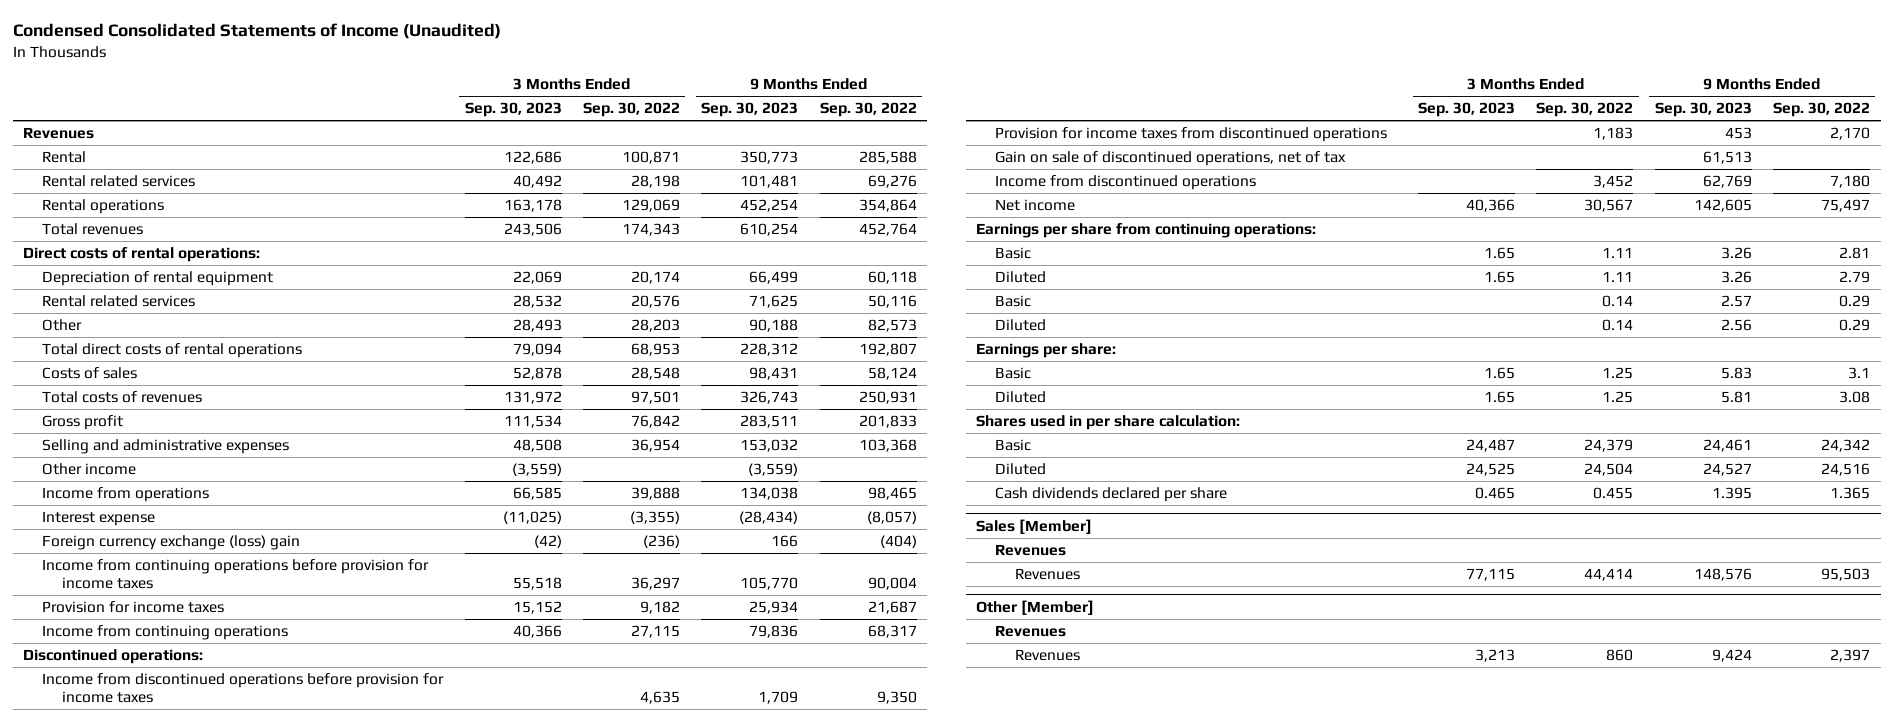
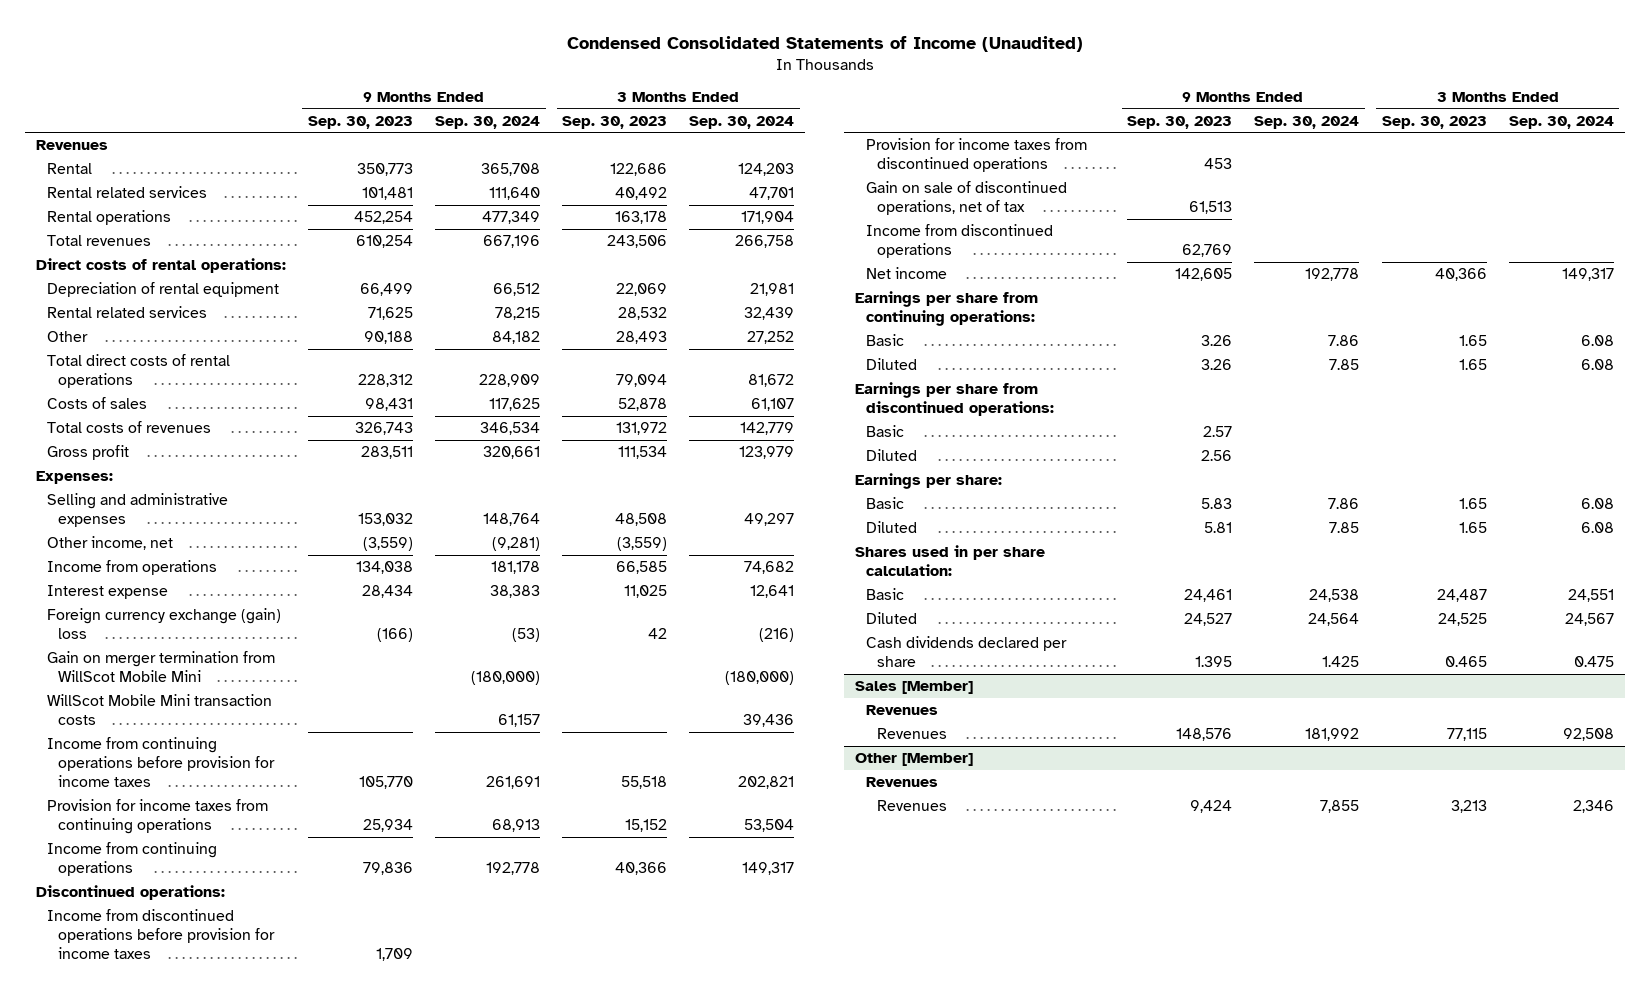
[583,102,681,118] Sep. 30, 2022 -> none
[819,102,917,118] Sep. 30, 2022 -> none
none -> [434,115,540,129] Sep. 30, 2024
none -> [689,115,795,129] Sep. 30, 2024
none -> [35,471,113,485] Expenses:
[42,463,137,476] Other income -> [46,536,173,551] Other income, net
[502,511,562,525] (11,025) -> [624,585,668,599] 11,025
[739,511,799,525] (28,434) -> [361,585,413,599] 28,434
[42,535,301,551] Foreign currency exchange (loss) gain -> [46,608,281,640] Foreign currency exchange (gain) loss
[533,535,562,549] (42) -> [648,628,668,640] 42
[771,535,799,548] 166 -> [376,628,413,643] (166)
none -> [46,651,275,683] Gain on merger termination from WillScot Mobile Mini
none -> [46,694,272,726] WillScot Mobile Mini transaction costs
[42,601,225,614] Provision for income taxes -> [46,799,268,835] Provision for income taxes from continuing operations
none -> [855,382,1055,417] Earnings per share from discontinued operations:

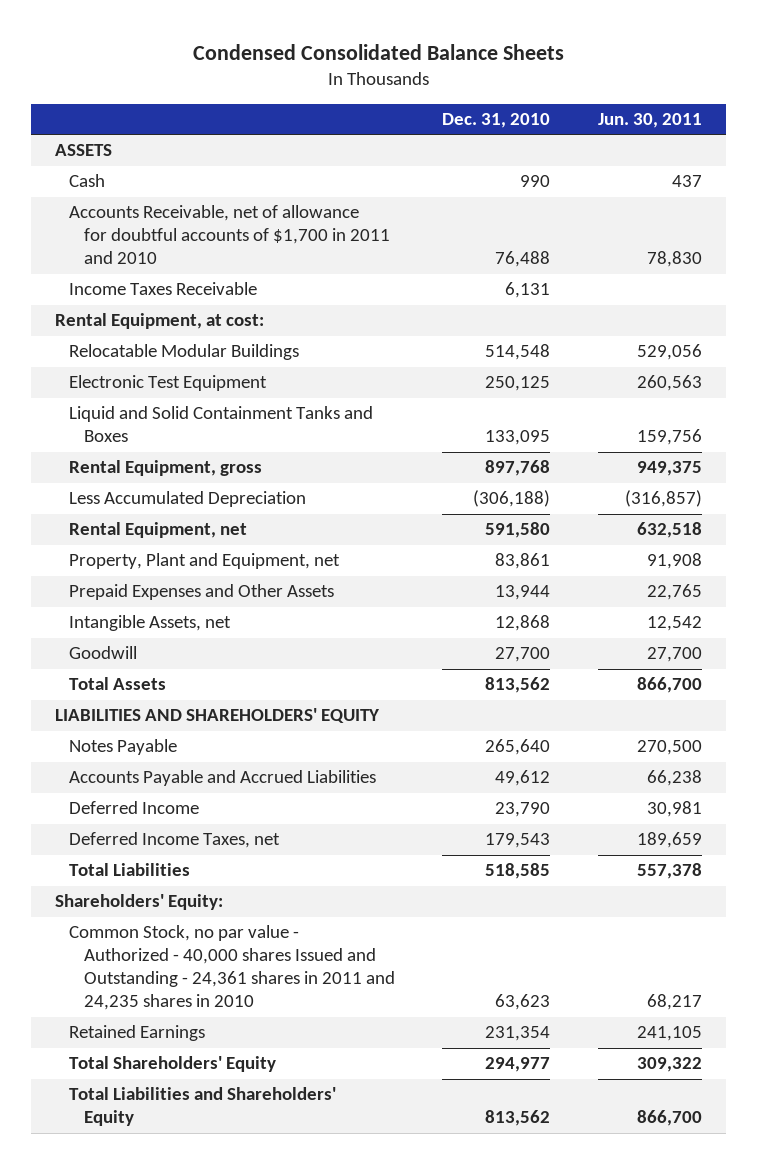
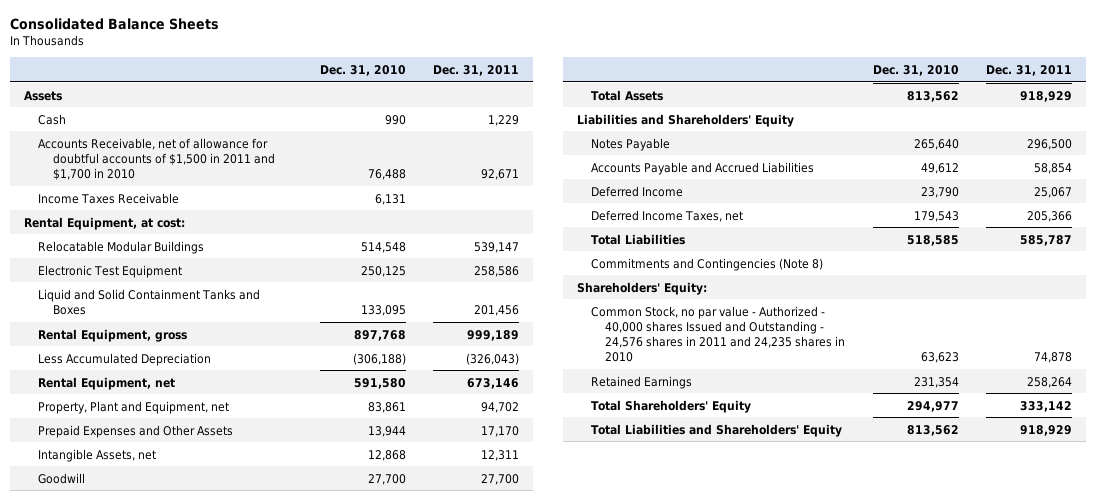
[192,44,564,61] Condensed Consolidated Balance Sheets -> [10,17,220,30] Consolidated Balance Sheets
[598,113,703,129] Jun. 30, 2011 -> none
none -> [433,64,520,76] Dec. 31, 2011
[55,144,113,157] ASSETS -> [23,90,62,101] Assets
[69,205,390,265] Accounts Receivable, net of allowance for doubtful accounts of $1,700 in 2011 and 2010 -> [38,137,275,180] Accounts Receivable, net of allowance for doubtful accounts of $1,500 in 2011 and $1,700 in 2010
[55,708,381,724] LIABILITIES AND SHAREHOLDERS' EQUITY -> [576,113,794,127] Liabilities and Shareholders' Equity
none -> [591,257,824,271] Commitments and Contingencies (Note 8)
[69,925,395,1011] Common Stock, no par value - Authorized - 40,000 shares Issued and Outstanding - 24,361 shares in 2011 and 24,235 shares in 2010 -> [591,305,846,363] Common Stock, no par value - Authorized - 40,000 shares Issued and Outstanding - 24,576 shares in 2011 and 24,235 shares in 2010

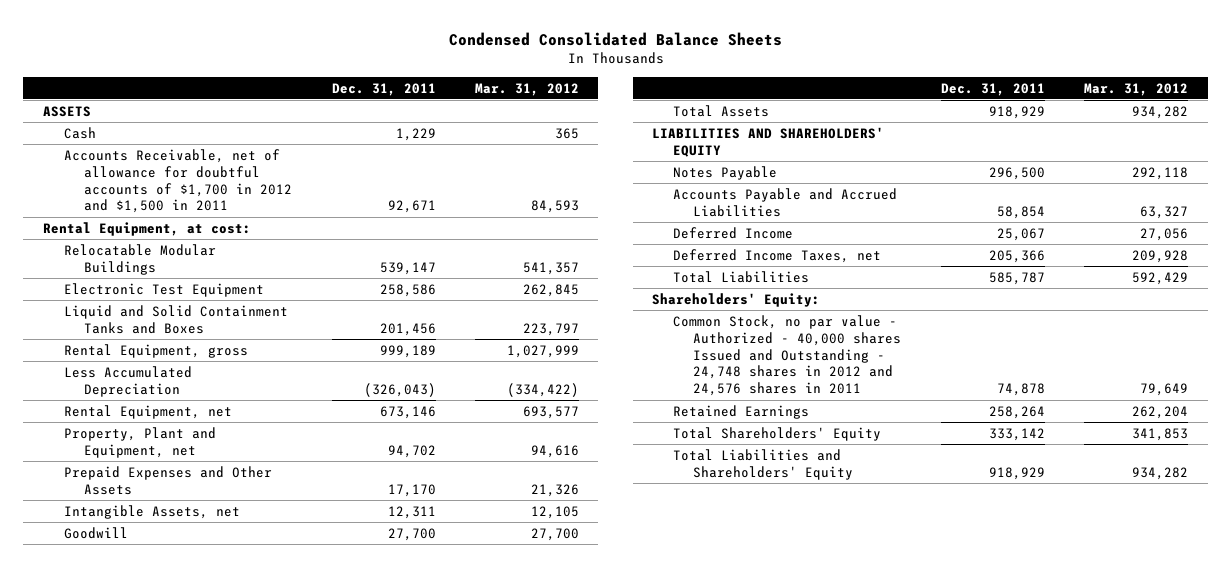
[10,17,220,30] Consolidated Balance Sheets -> [448,31,782,46] Condensed Consolidated Balance Sheets
[319,64,406,76] Dec. 31, 2010 -> none
none -> [474,82,579,96] Mar. 31, 2012
[23,90,62,101] Assets -> [43,105,92,117] ASSETS
[38,192,180,204] Income Taxes Receivable -> none
[38,137,275,180] Accounts Receivable, net of allowance for doubtful accounts of $1,500 in 2011 and $1,700 in 2010 -> [63,148,293,214] Accounts Receivable, net of allowance for doubtful accounts of $1,700 in 2012 and $1,500 in 2011
[576,113,794,127] Liabilities and Shareholders' Equity -> [652,126,885,157] LIABILITIES AND SHAREHOLDERS' EQUITY
[591,257,824,271] Commitments and Contingencies (Note 8) -> none
[591,305,846,363] Common Stock, no par value - Authorized - 40,000 shares Issued and Outstanding - 24,576 shares in 2011 and 24,235 shares in 2010 -> [672,314,902,397] Common Stock, no par value - Authorized - 40,000 shares Issued and Outstanding - 24,748 shares in 2012 and 24,576 shares in 2011

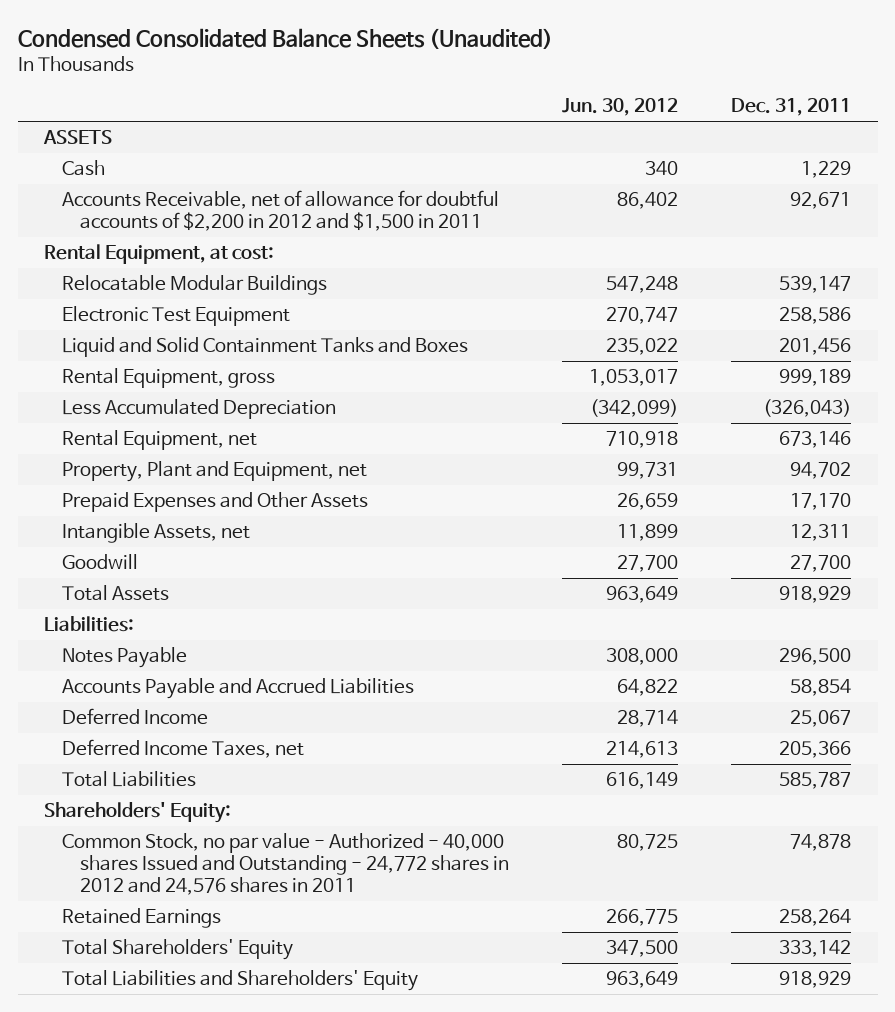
[448,31,782,46] Condensed Consolidated Balance Sheets -> [17,28,553,50] Condensed Consolidated Balance Sheets (Unaudited)
[474,82,579,96] Mar. 31, 2012 -> none
none -> [561,98,678,117] Jun. 30, 2012
[63,148,293,214] Accounts Receivable, net of allowance for doubtful accounts of $1,700 in 2012 and $1,500 in 2011 -> [61,190,499,231] Accounts Receivable, net of allowance for doubtful accounts of $2,200 in 2012 and $1,500 in 2011
[652,126,885,157] LIABILITIES AND SHAREHOLDERS' EQUITY -> none
none -> [44,616,135,633] Liabilities:
[672,314,902,397] Common Stock, no par value - Authorized - 40,000 shares Issued and Outstanding - 24,748 shares in 2012 and 24,576 shares in 2011 -> [61,833,509,895] Common Stock, no par value - Authorized - 40,000 shares Issued and Outstanding - 24,772 shares in 2012 and 24,576 shares in 2011

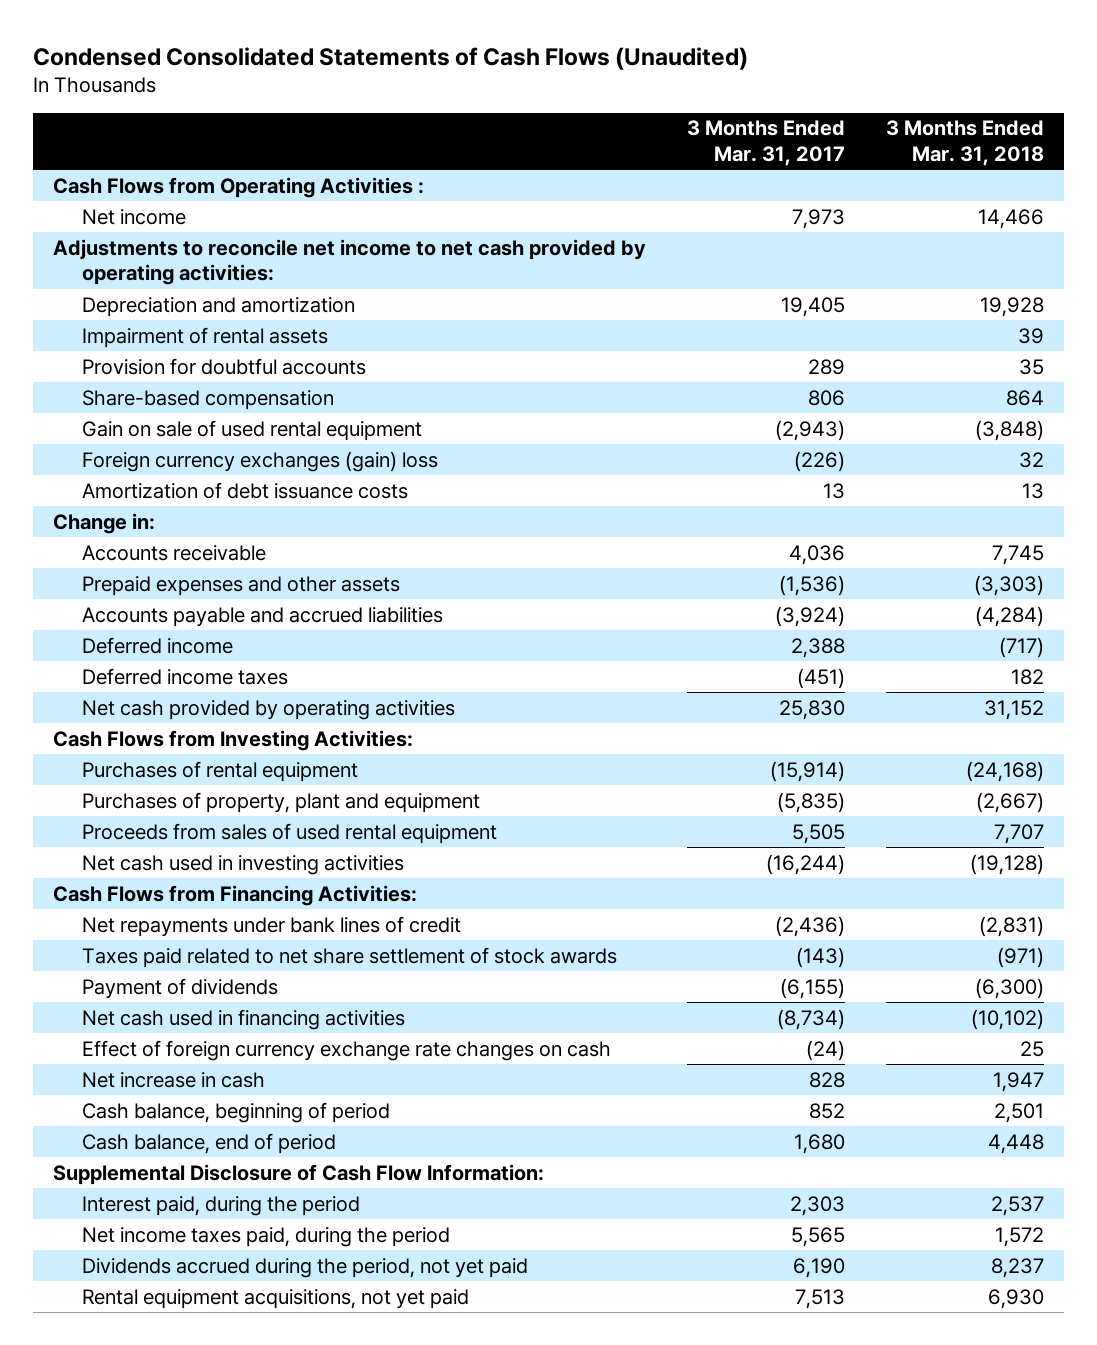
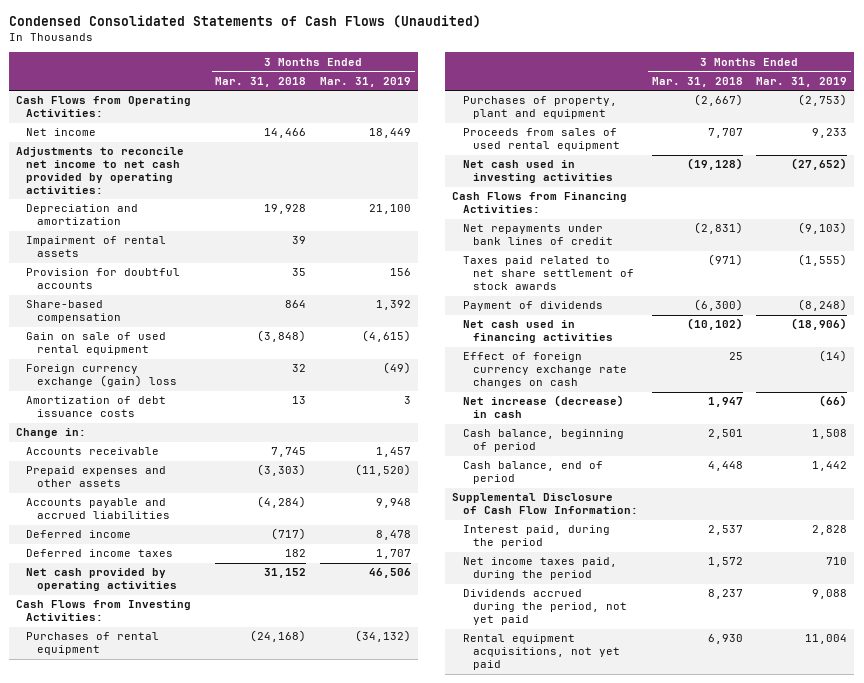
[687,120,846,166] 3 Months Ended Mar. 31, 2017 -> none
none -> [320,76,412,87] Mar. 31, 2019
[53,176,425,198] Cash Flows from Operating Activities : -> [16,96,192,118] Cash Flows from Operating Activities:
[81,450,438,472] Foreign currency exchanges (gain) loss -> [26,364,177,388] Foreign currency exchange (gain) loss
[81,1071,265,1088] Net increase in cash -> [462,395,624,419] Net increase (decrease) in cash

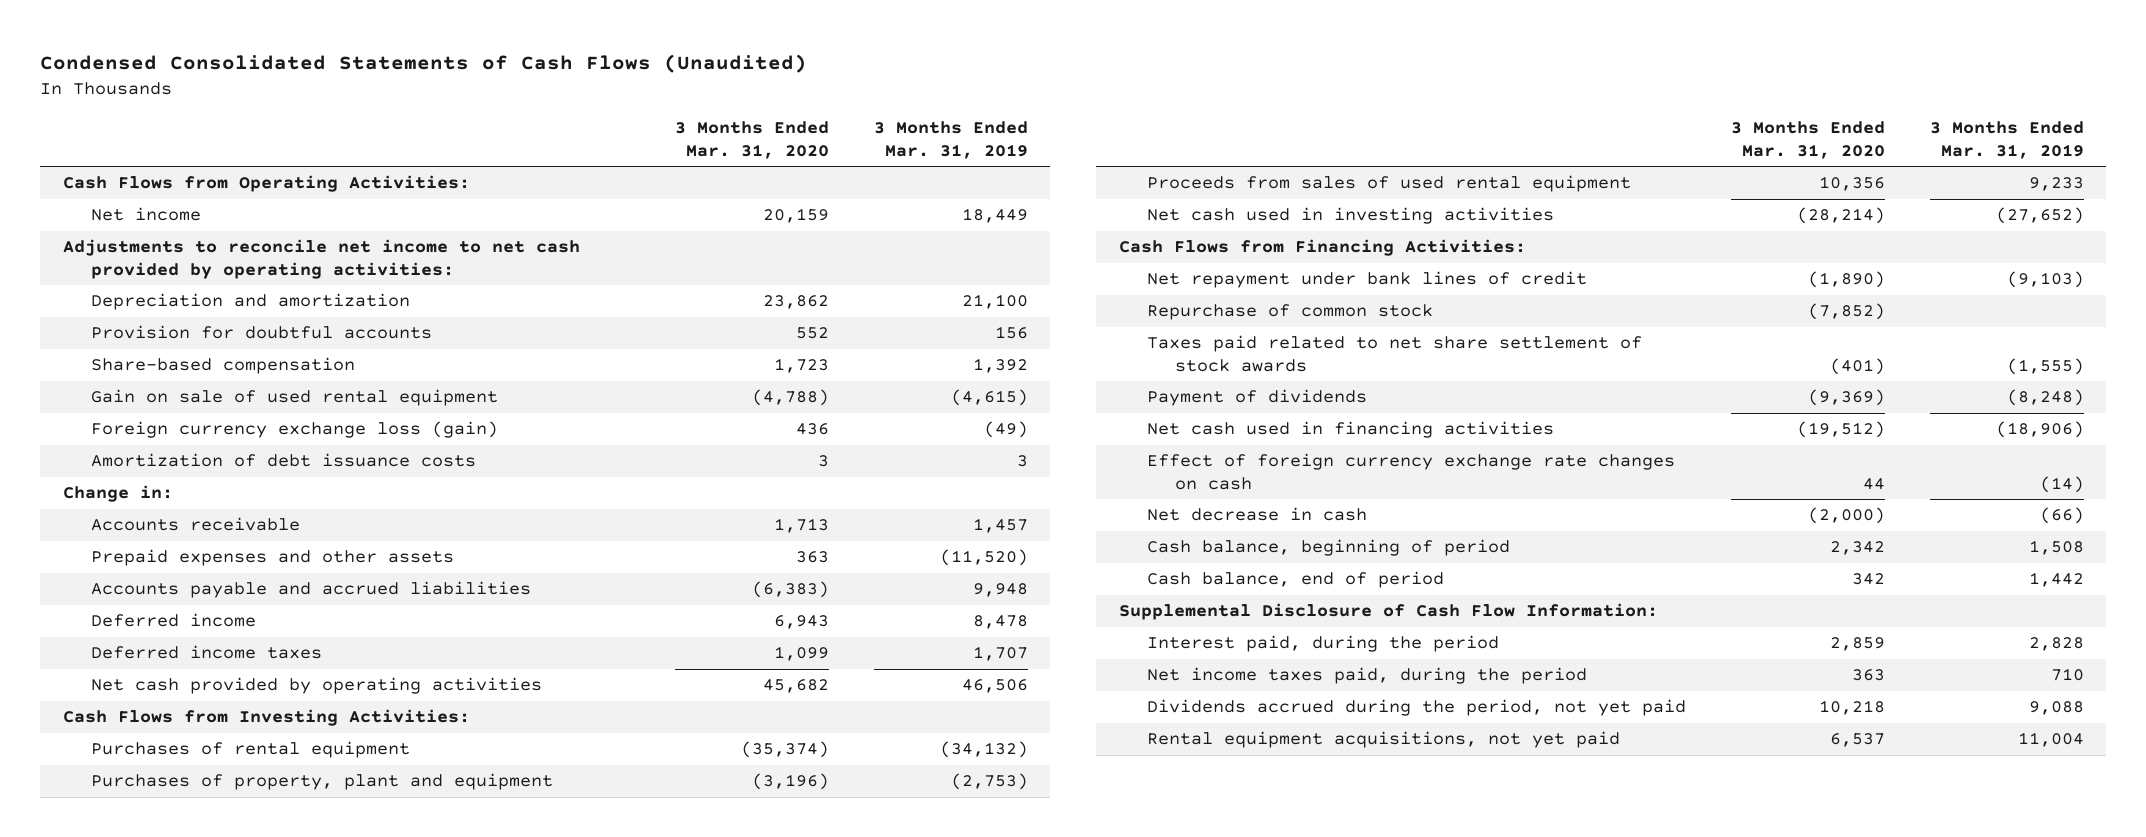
[215,76,307,87] Mar. 31, 2018 -> none
none -> [674,121,829,159] 3 Months Ended Mar. 31, 2020
[26,236,167,258] Impairment of rental assets -> none
[26,364,177,388] Foreign currency exchange (gain) loss -> [90,421,498,439] Foreign currency exchange loss (gain)
[462,224,613,246] Net repayments under bank lines of credit -> [1146,271,1587,289] Net repayment under bank lines of credit
none -> [1146,304,1433,321] Repurchase of common stock
[462,395,624,419] Net increase (decrease) in cash -> [1146,507,1367,522] Net decrease in cash

